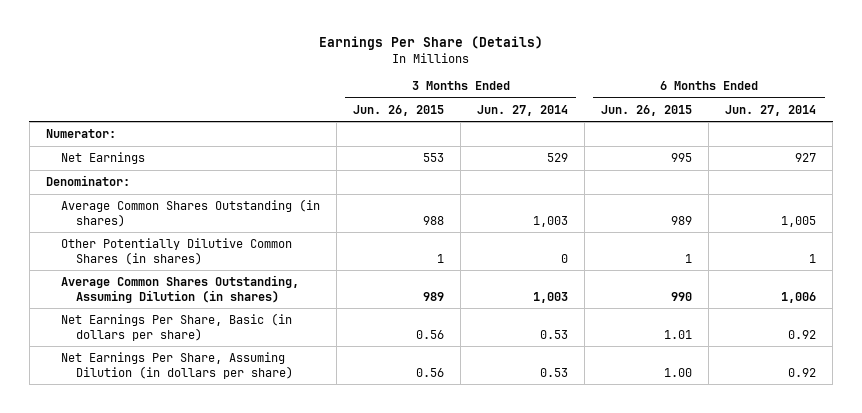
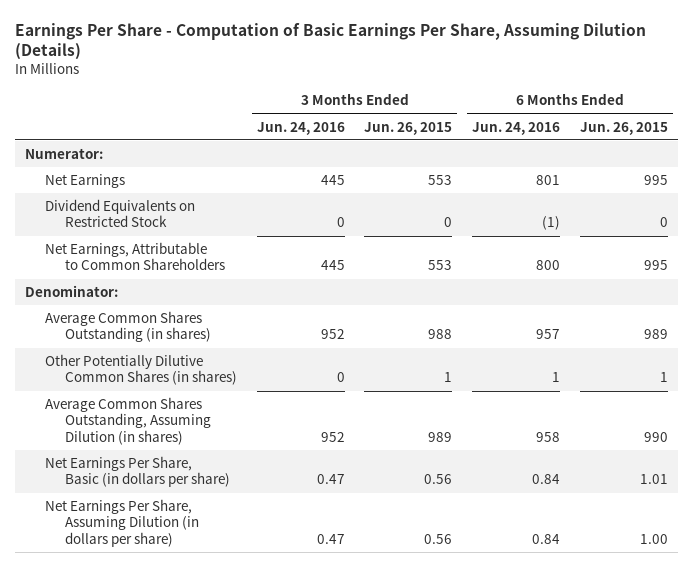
[319,36,544,51] Earnings Per Share (Details) -> [14,22,646,61] Earnings Per Share - Computation of Basic Earnings Per Share, Assuming Dilution (Details)
[477,104,569,116] Jun. 27, 2014 -> none
[725,104,817,116] Jun. 27, 2014 -> none
none -> [256,121,345,135] Jun. 24, 2016
none -> [472,121,561,135] Jun. 24, 2016
none -> [44,198,195,228] Dividend Equivalents on Restricted Stock
none -> [44,241,225,271] Net Earnings, Attributable to Common Shareholders

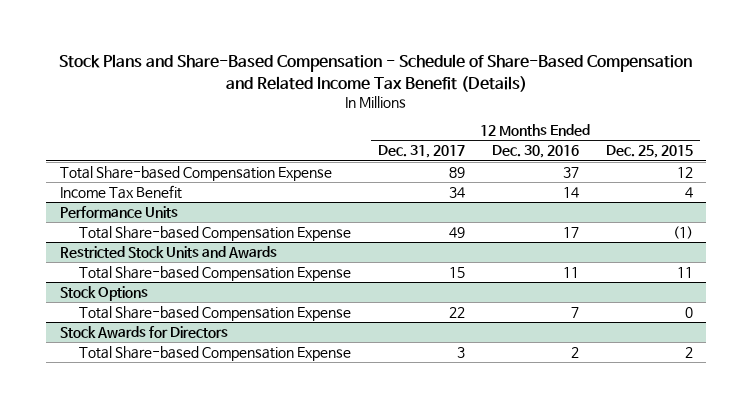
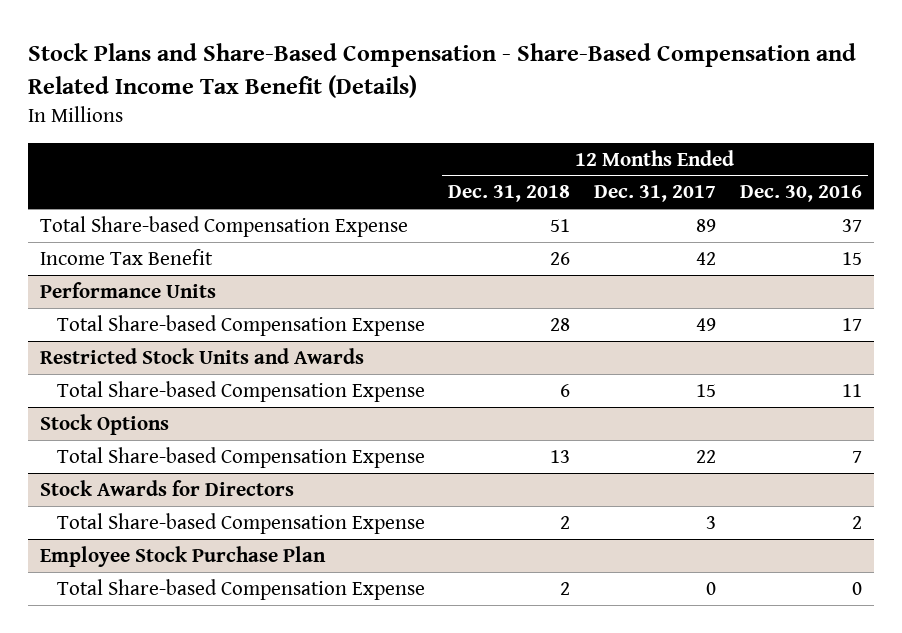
[59,54,693,92] Stock Plans and Share-Based Compensation - Schedule of Share-Based Compensation and Related Income Tax Benefit (Details) -> [28,42,857,98] Stock Plans and Share-Based Compensation - Share-Based Compensation and Related Income Tax Benefit (Details)
[605,145,693,159] Dec. 25, 2015 -> none
none -> [448,185,571,203] Dec. 31, 2018
[448,186,465,198] 34 -> [696,251,717,265] 42
[562,186,579,198] 14 -> [841,251,862,265] 15
none -> [40,545,327,567] Employee Stock Purchase Plan
none -> [56,578,425,600] Total Share-based Compensation Expense

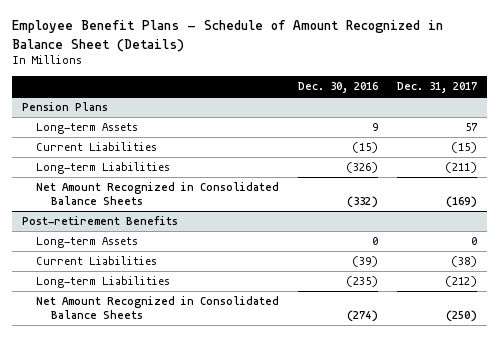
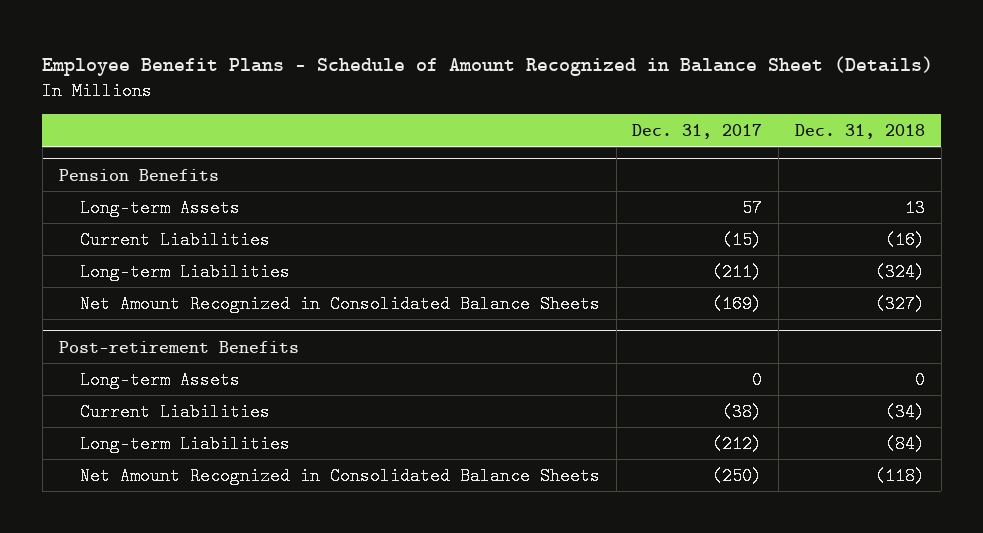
[298,82,379,94] Dec. 30, 2016 -> none
none -> [794,123,925,139] Dec. 31, 2018
[21,102,108,112] Pension Plans -> [58,168,219,181] Pension Benefits

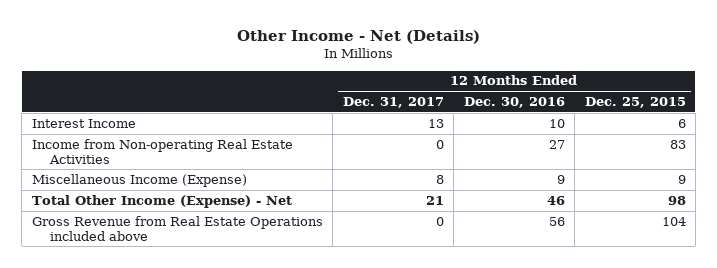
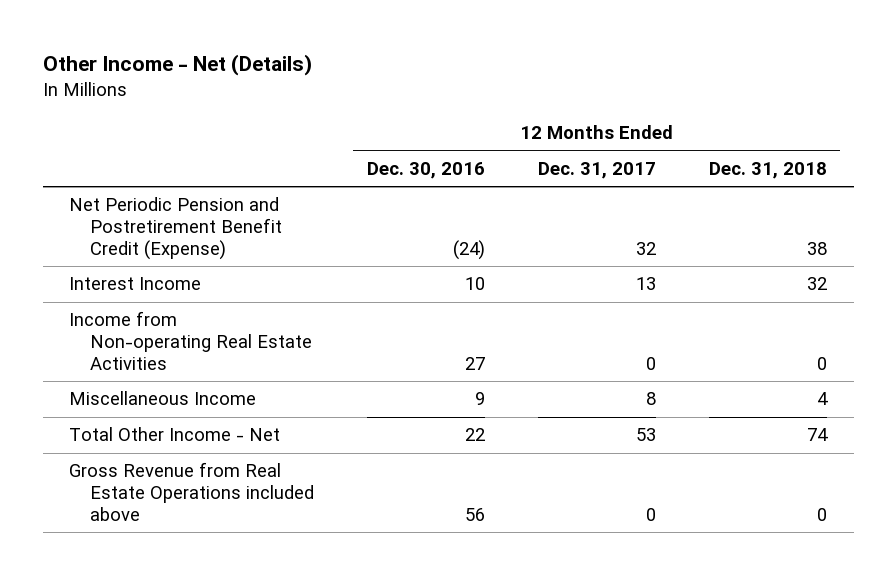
[584,96,686,108] Dec. 25, 2015 -> none
none -> [709,161,828,179] Dec. 31, 2018
none -> [69,197,282,260] Net Periodic Pension and Postretirement Benefit Credit (Expense)
[31,173,247,187] Miscellaneous Income (Expense) -> [69,391,257,406] Miscellaneous Income
[31,194,292,208] Total Other Income (Expense) - Net -> [69,427,281,442] Total Other Income - Net
[425,195,444,205] 21 -> [635,428,656,442] 53
[546,195,565,205] 46 -> [464,428,485,442] 22

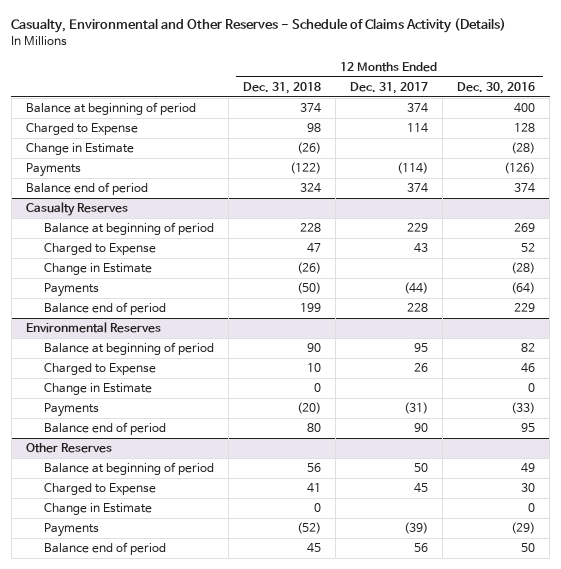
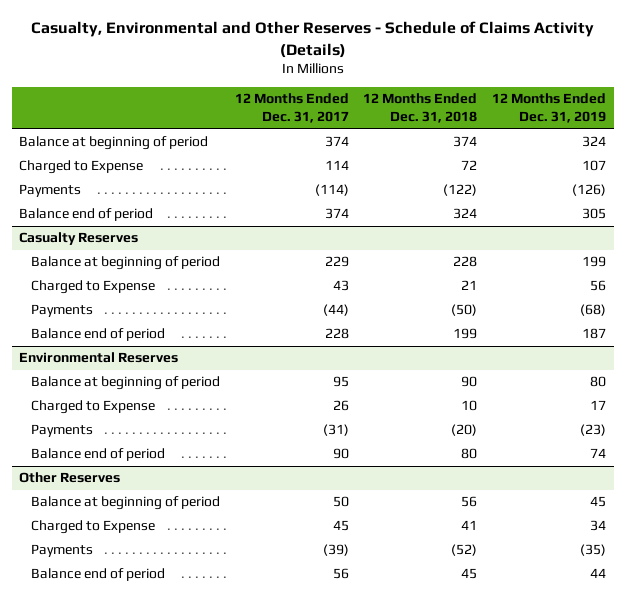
[457,81,536,94] Dec. 30, 2016 -> none
none -> [492,93,607,124] 12 Months Ended Dec. 31, 2019
[25,143,134,156] Change in Estimate -> none
[307,123,322,133] 98 -> [461,160,478,171] 72
[44,263,153,276] Change in Estimate -> none
[307,243,322,254] 47 -> [461,280,478,291] 21
[44,383,153,396] Change in Estimate -> none
[44,503,153,516] Change in Estimate -> none

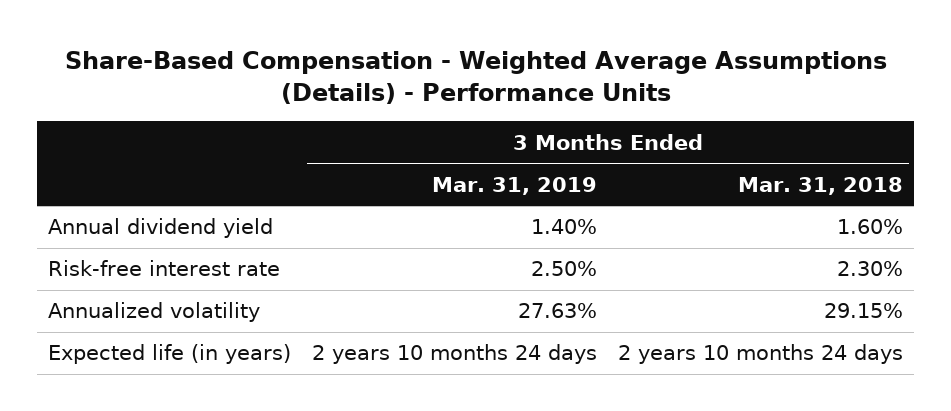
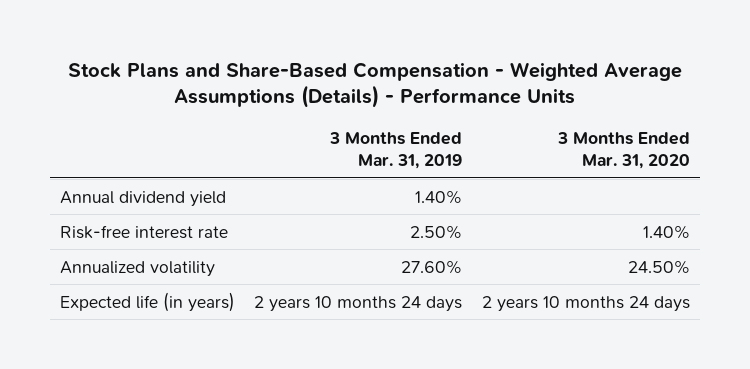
[64,51,887,104] Share-Based Compensation - Weighted Average Assumptions (Details) - Performance Units -> [67,61,682,109] Stock Plans and Share-Based Compensation - Weighted Average Assumptions (Details) - Performance Units
[738,176,904,195] Mar. 31, 2018 -> none
none -> [556,132,690,170] 3 Months Ended Mar. 31, 2020
[518,303,598,319] 27.63% -> [401,259,463,274] 27.60%

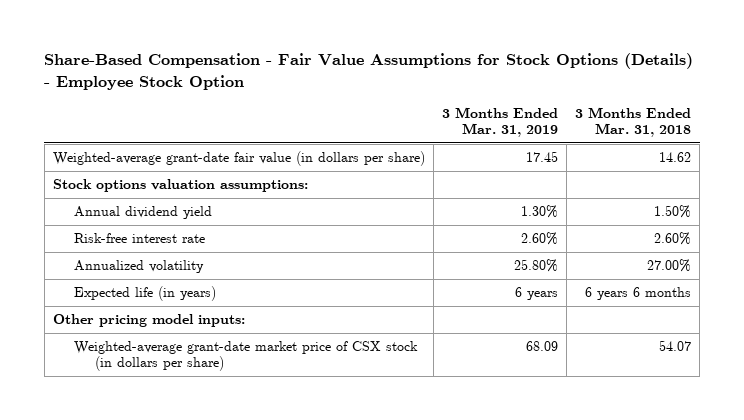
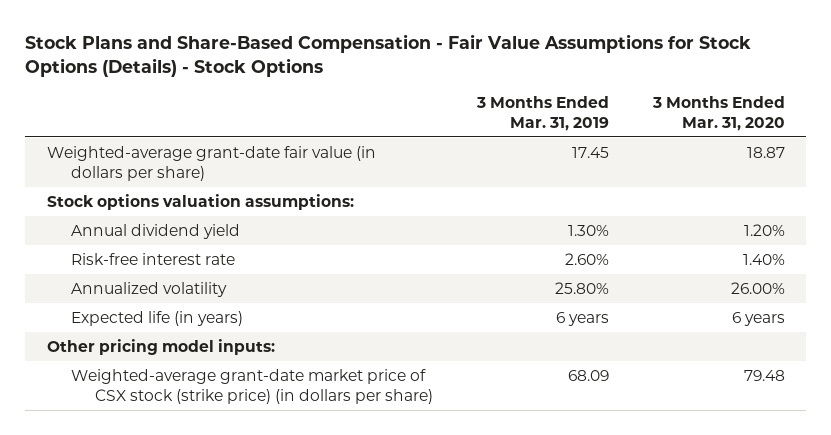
[44,53,694,90] Share-Based Compensation - Fair Value Assumptions for Stock Options (Details) - Employee Stock Option -> [24,33,751,77] Stock Plans and Share-Based Compensation - Fair Value Assumptions for Stock Options (Details) - Stock Options
[575,107,692,138] 3 Months Ended Mar. 31, 2018 -> none
none -> [651,95,785,131] 3 Months Ended Mar. 31, 2020
[73,341,418,371] Weighted-average grant-date market price of CSX stock (in dollars per share) -> [71,368,434,404] Weighted-average grant-date market price of CSX stock (strike price) (in dollars per share)

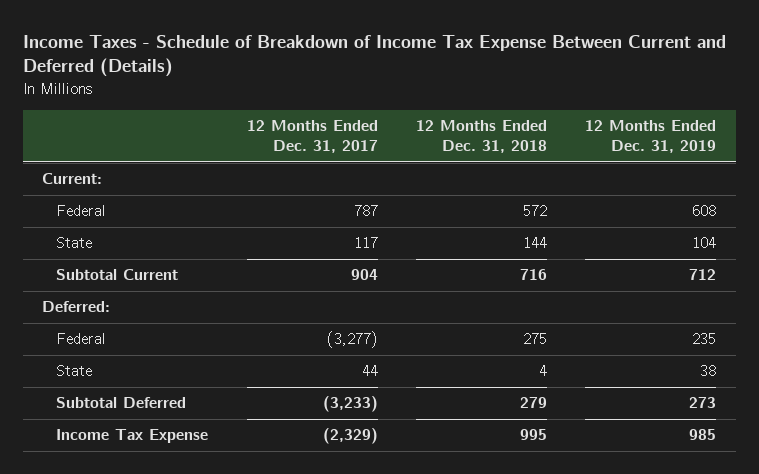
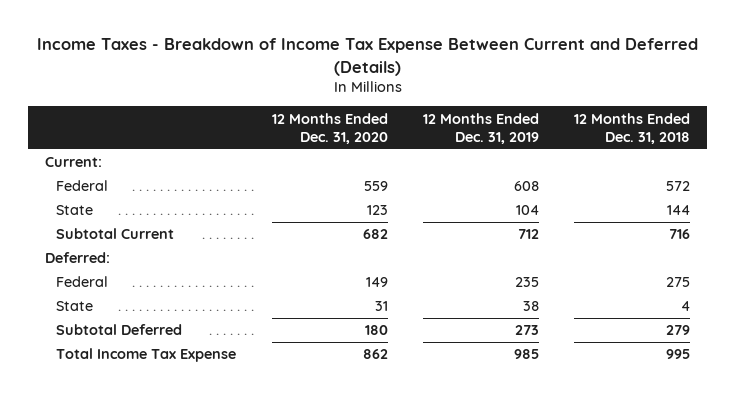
[23,34,727,78] Income Taxes - Schedule of Breakdown of Income Tax Expense Between Current and Deferred (Details) -> [36,38,698,76] Income Taxes - Breakdown of Income Tax Expense Between Current and Deferred (Details)
[246,120,378,154] 12 Months Ended Dec. 31, 2017 -> none
none -> [271,112,388,144] 12 Months Ended Dec. 31, 2020
[56,429,209,444] Income Tax Expense -> [56,348,237,363] Total Income Tax Expense

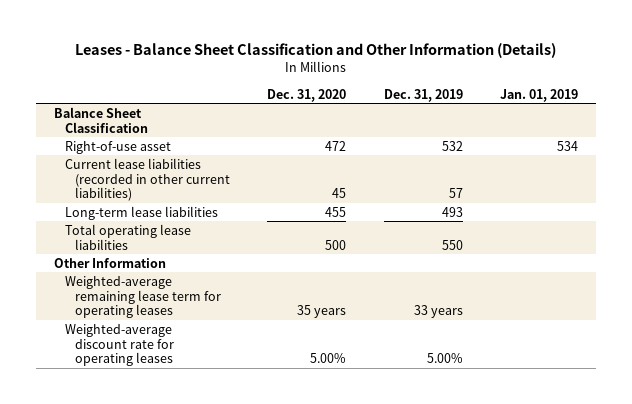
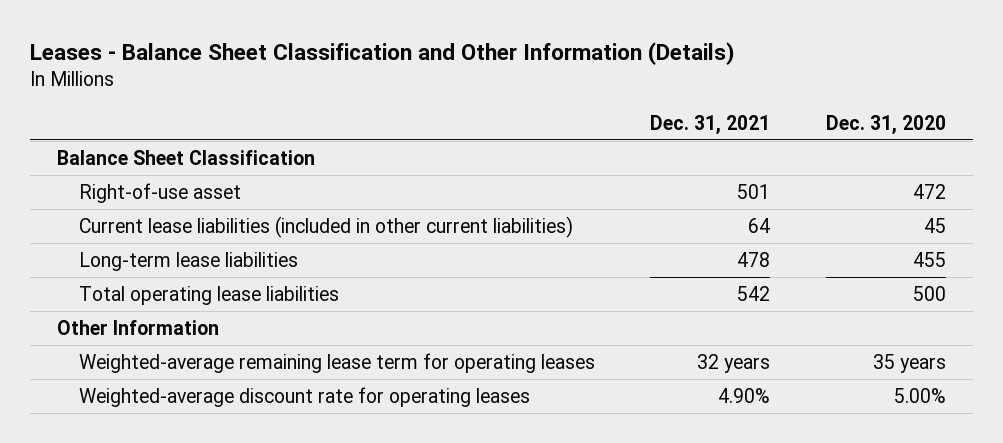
[383,88,463,102] Dec. 31, 2019 -> none
[499,88,578,102] Jan. 01, 2019 -> none
none -> [650,114,771,135] Dec. 31, 2021
[64,157,231,202] Current lease liabilities (recorded in other current liabilities) -> [78,215,573,238] Current lease liabilities (included in other current liabilities)

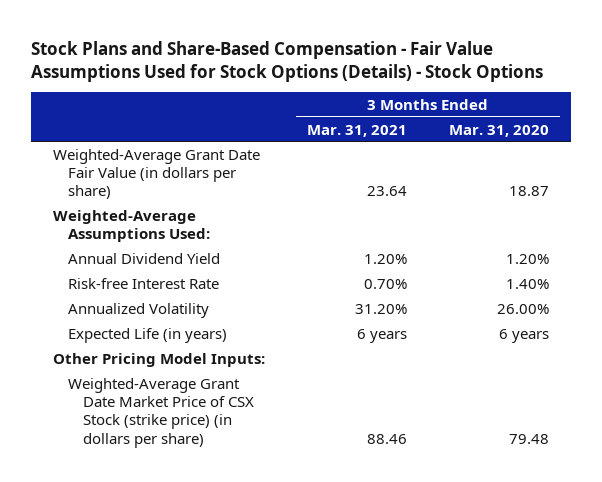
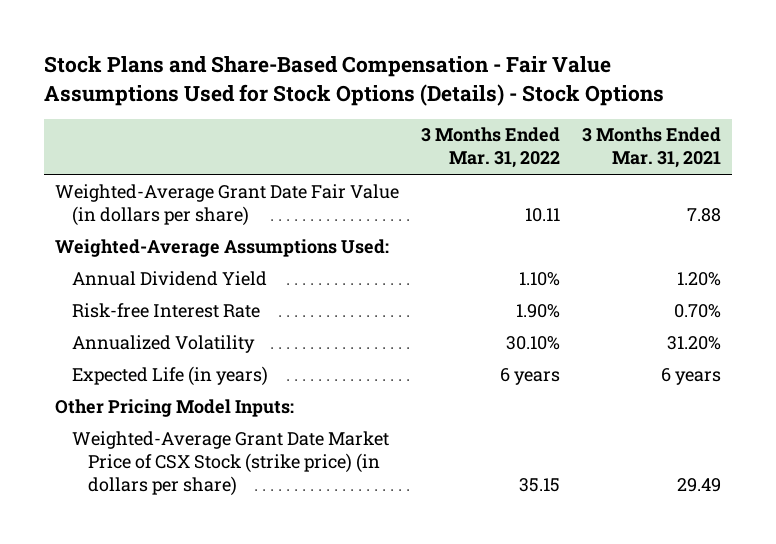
[449,124,550,137] Mar. 31, 2020 -> none
none -> [421,127,561,169] 3 Months Ended Mar. 31, 2022
[367,186,408,197] 23.64 -> [686,207,721,222] 7.88
[367,433,408,444] 88.46 -> [676,477,721,492] 29.49

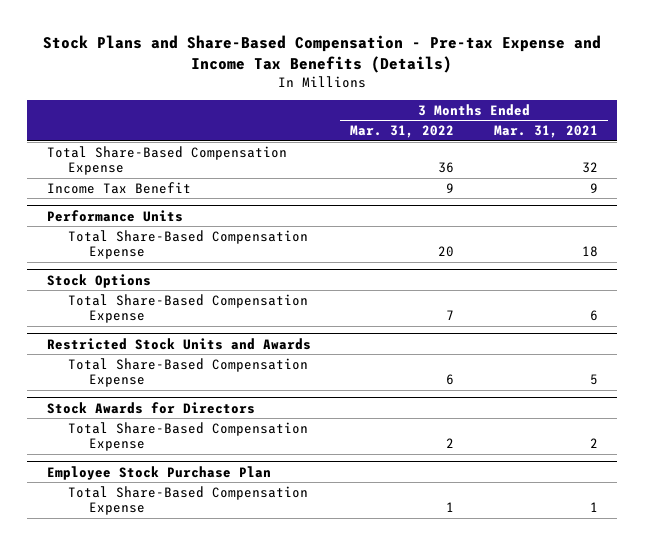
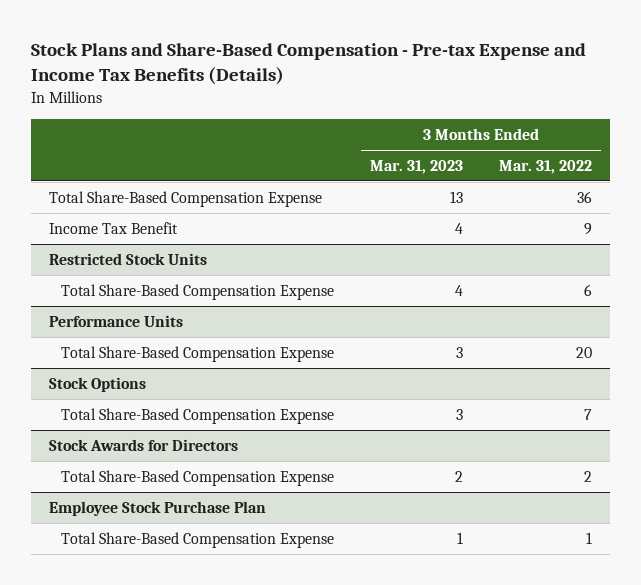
[493,125,598,139] Mar. 31, 2021 -> none
none -> [370,160,464,175] Mar. 31, 2023
none -> [49,252,208,265] Restricted Stock Units
none -> [61,283,335,300] Total Share-Based Compensation Expense
[46,337,311,350] Restricted Stock Units and Awards -> none
[68,357,309,388] Total Share-Based Compensation Expense -> none

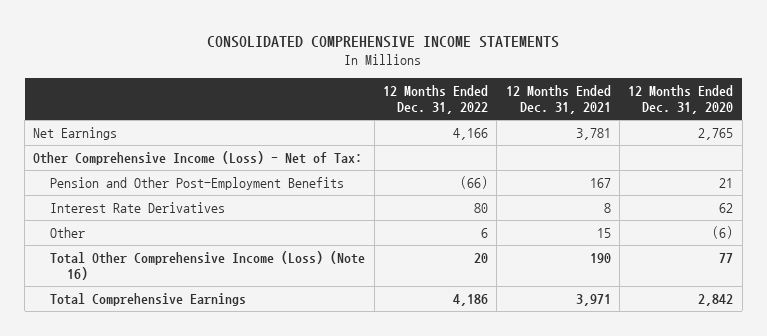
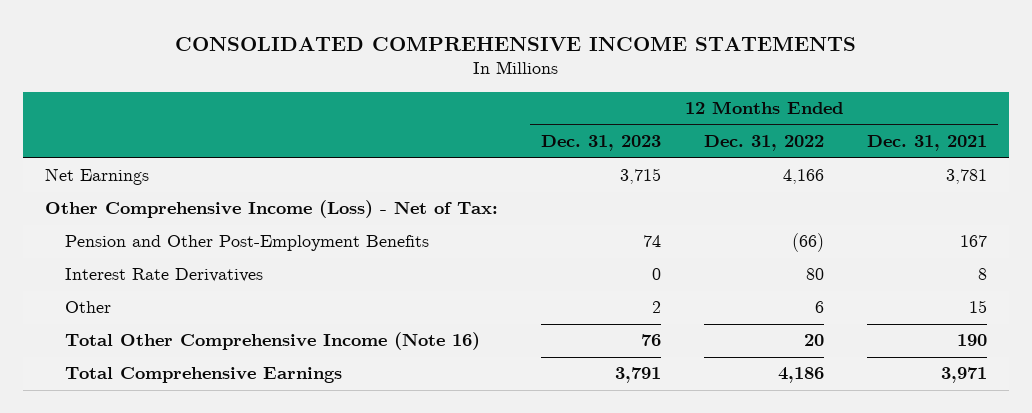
[628,84,734,115] 12 Months Ended Dec. 31, 2020 -> none
none -> [540,135,661,152] Dec. 31, 2023
[50,250,366,281] Total Other Comprehensive Income (Loss) (Note 16) -> [65,332,481,351] Total Other Comprehensive Income (Note 16)

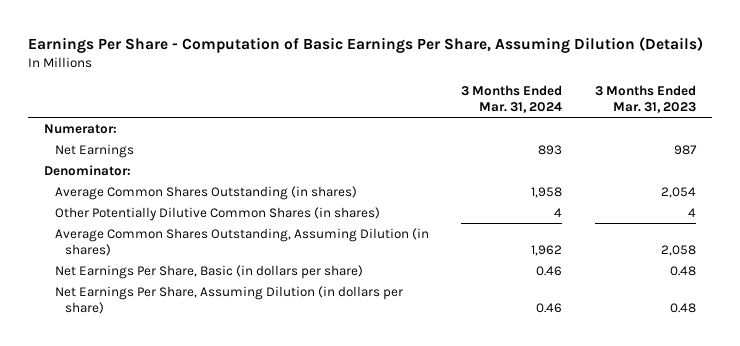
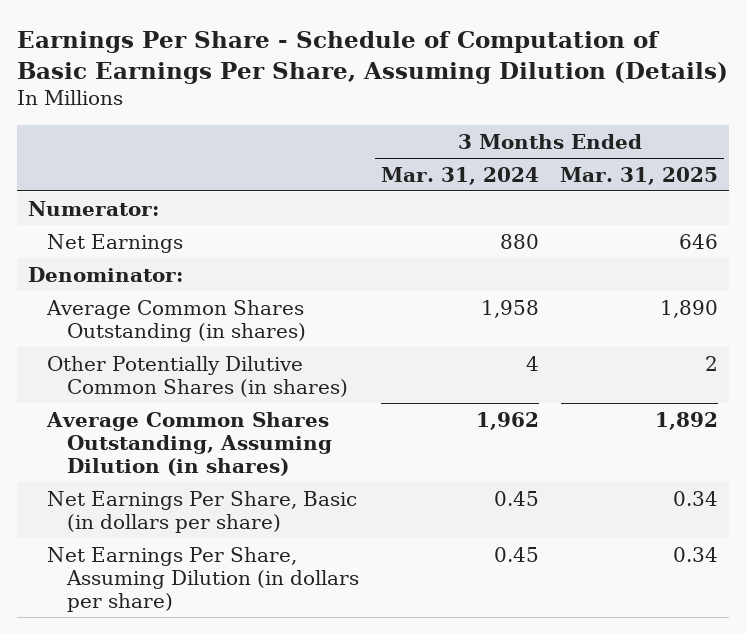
[27,36,703,53] Earnings Per Share - Computation of Basic Earnings Per Share, Assuming Dilution (Details) -> [17,30,729,84] Earnings Per Share - Schedule of Computation of Basic Earnings Per Share, Assuming Dilution (Details)
[594,84,696,113] 3 Months Ended Mar. 31, 2023 -> none
none -> [560,166,719,185] Mar. 31, 2025
[538,144,563,155] 893 -> [499,233,539,249] 880
[536,265,563,276] 0.46 -> [493,490,539,506] 0.45
[536,302,563,313] 0.46 -> [493,546,539,562] 0.45

